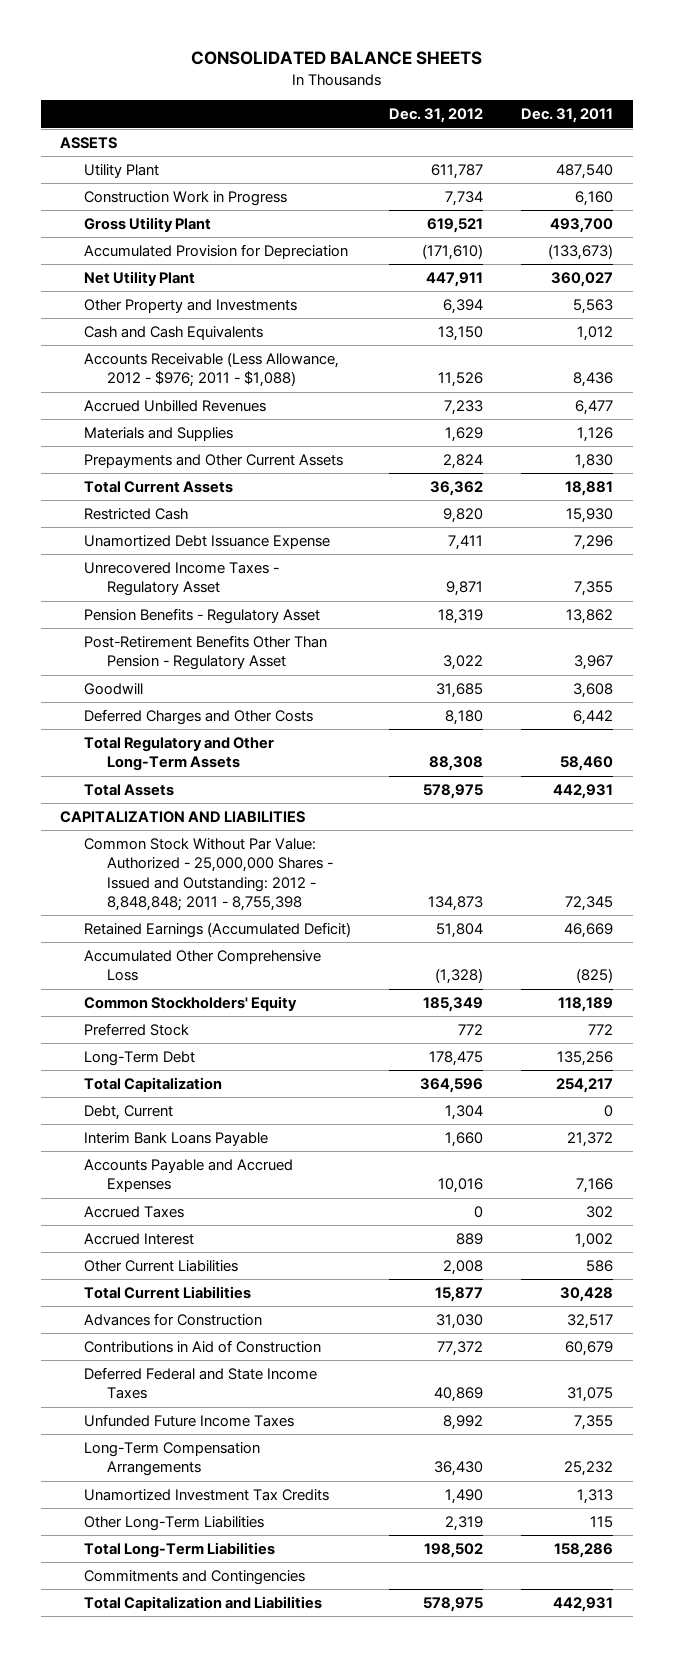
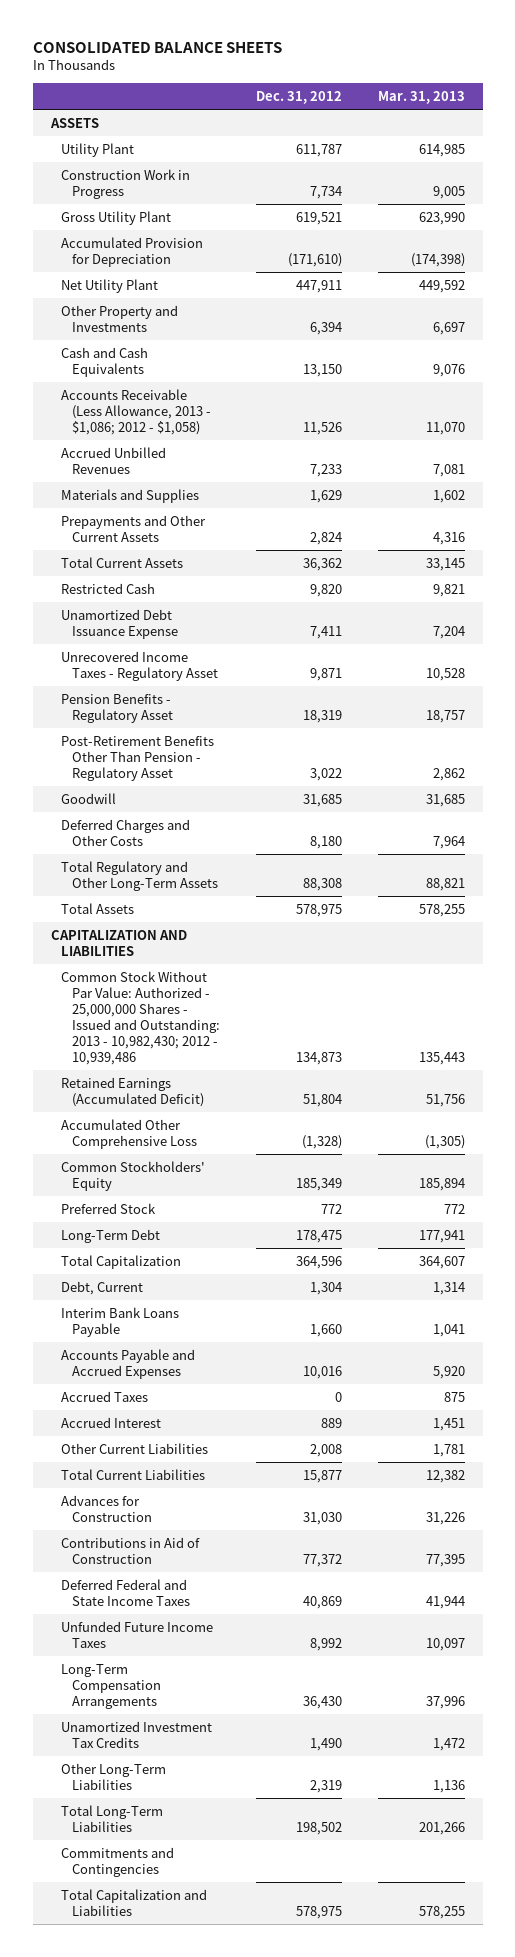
[521,108,614,124] Dec. 31, 2011 -> none
none -> [377,91,465,105] Mar. 31, 2013
[83,352,339,388] Accounts Receivable (Less Allowance, 2012 - $976; 2011 - $1,088) -> [61,388,212,435] Accounts Receivable (Less Allowance, 2013 - $1,086; 2012 - $1,058)
[83,838,334,911] Common Stock Without Par Value: Authorized - 25,000,000 Shares - Issued and Outstanding: 2012 - 8,848,848; 2011 - 8,755,398 -> [61,970,221,1065] Common Stock Without Par Value: Authorized - 25,000,000 Shares - Issued and Outstanding: 2013 - 10,982,430; 2012 - 10,939,486

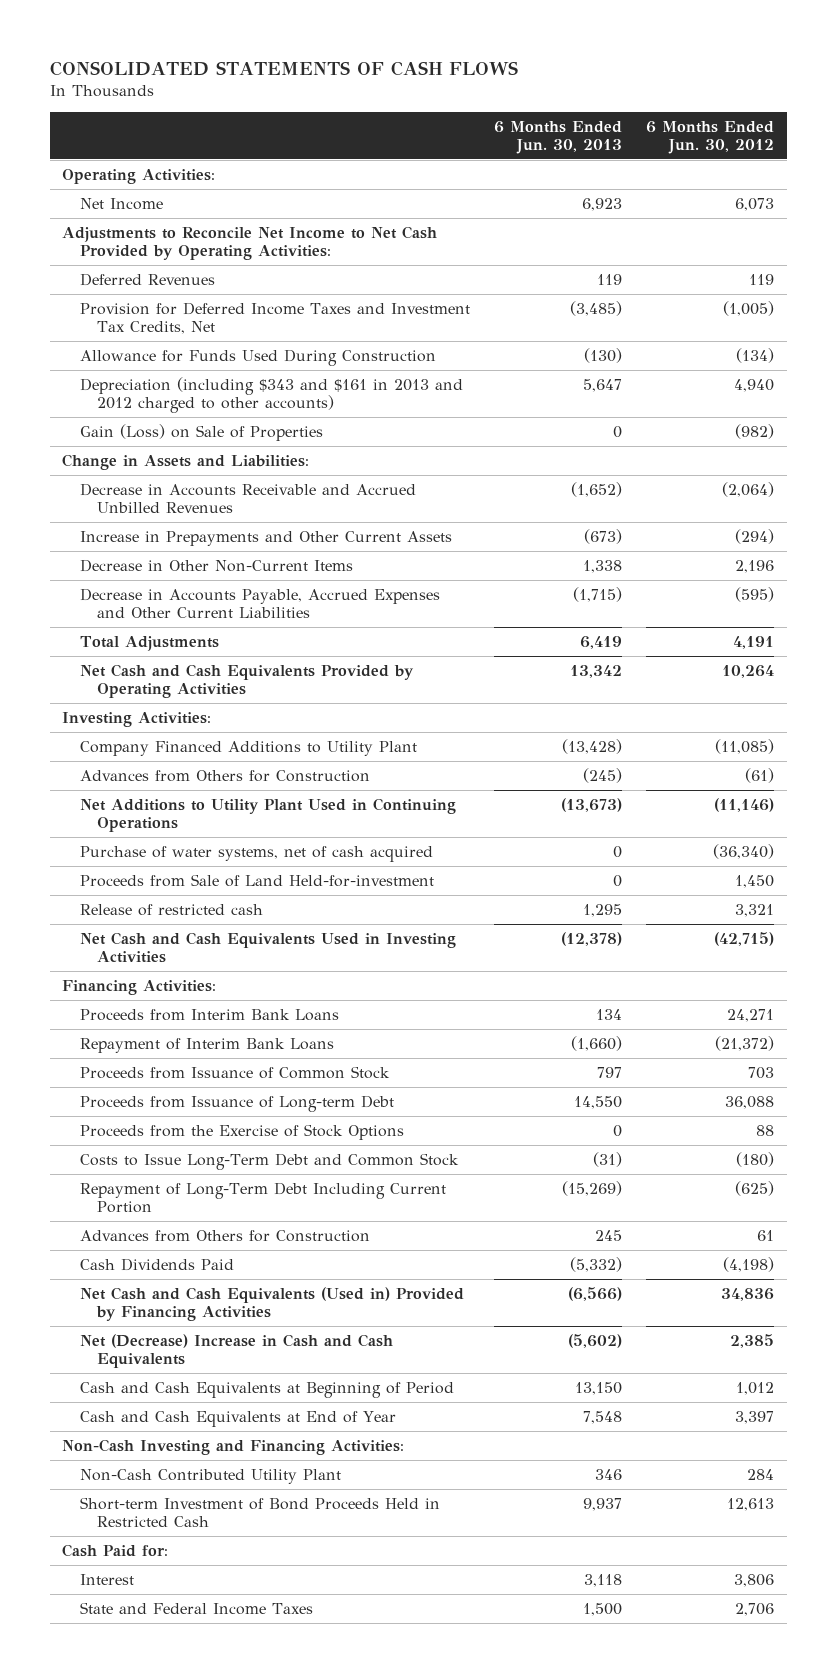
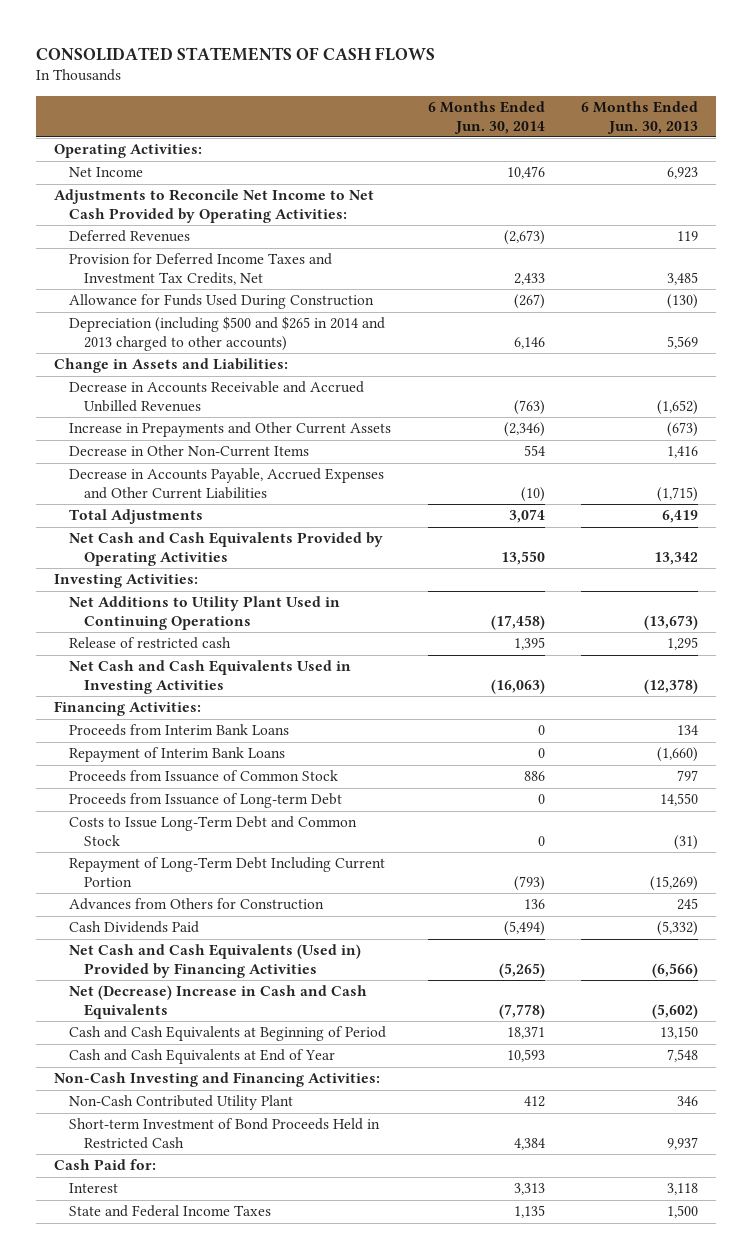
[646,120,775,155] 6 Months Ended Jun. 30, 2012 -> none
none -> [427,100,545,134] 6 Months Ended Jun. 30, 2014
[569,300,622,316] (3,485) -> [667,271,699,285] 3,485
[79,423,323,441] Gain (Loss) on Sale of Properties -> none
[79,376,463,414] Depreciation (including $343 and $161 in 2013 and 2012 charged to other accounts) -> [69,316,386,351] Depreciation (including $500 and $265 in 2014 and 2013 charged to other accounts)
[582,378,622,392] 5,647 -> [667,335,699,349] 5,569
[582,559,622,573] 1,338 -> [667,446,699,459] 1,416
[79,740,417,756] Company Financed Additions to Utility Plant -> none
[79,769,370,782] Advances from Others for Construction -> none
[79,845,433,862] Purchase of water systems, net of cash acquired -> none
[79,873,434,887] Proceeds from Sale of Land Held-for-investment -> none
[79,1123,404,1140] Proceeds from the Exercise of Stock Options -> none

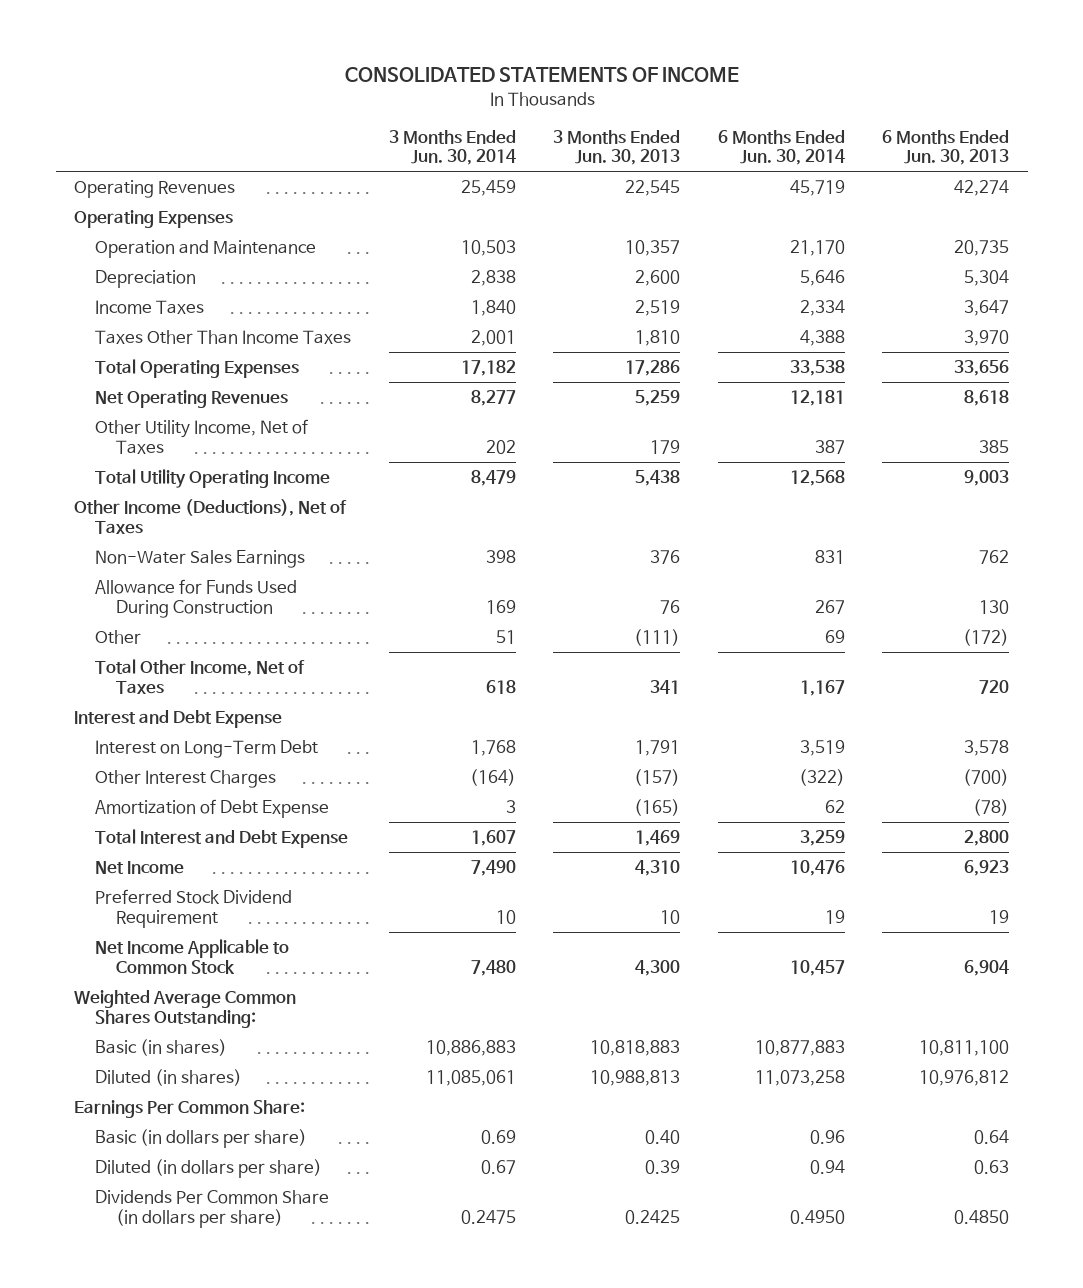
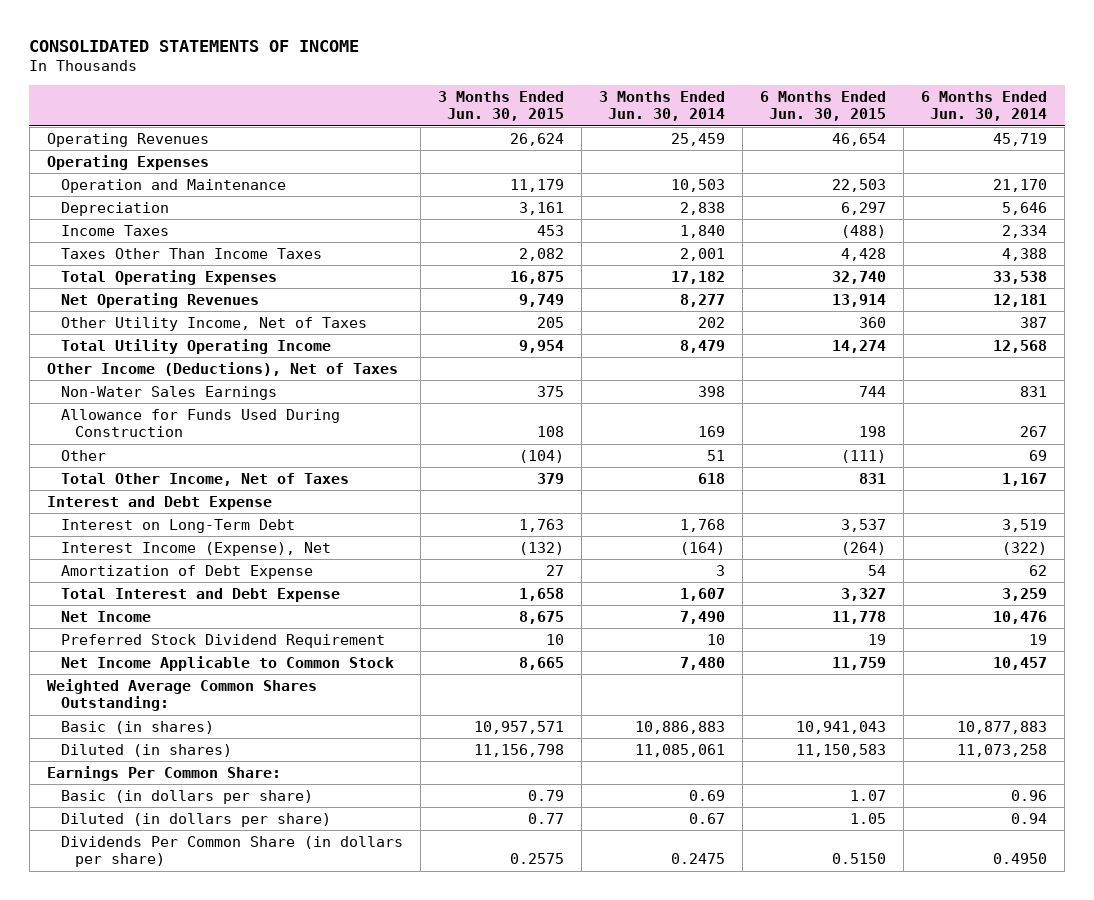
[553,129,681,166] 3 Months Ended Jun. 30, 2013 -> none
[882,129,1010,166] 6 Months Ended Jun. 30, 2013 -> none
none -> [438,90,565,122] 3 Months Ended Jun. 30, 2015
none -> [760,90,887,122] 6 Months Ended Jun. 30, 2015
[95,770,277,789] Other Interest Charges -> [61,541,332,556] Interest Income (Expense), Net

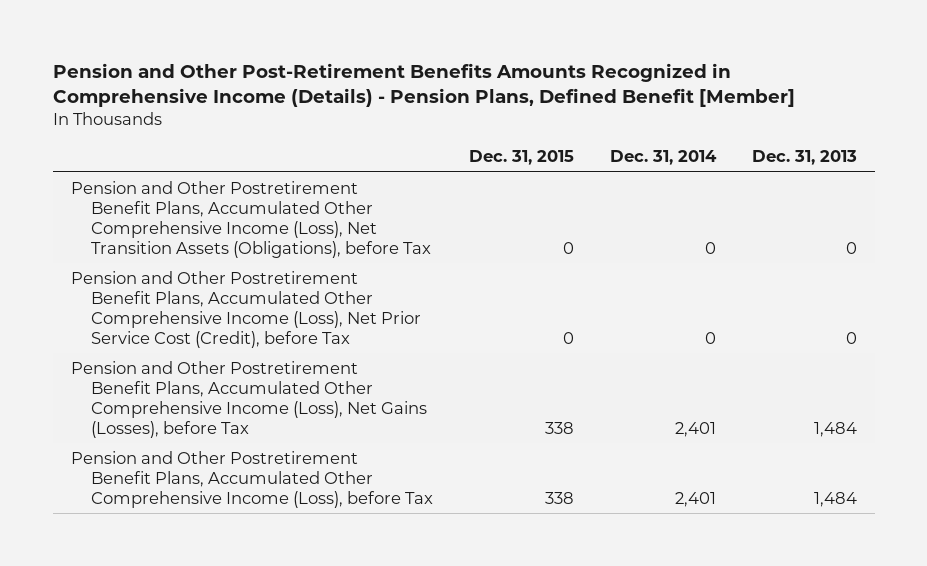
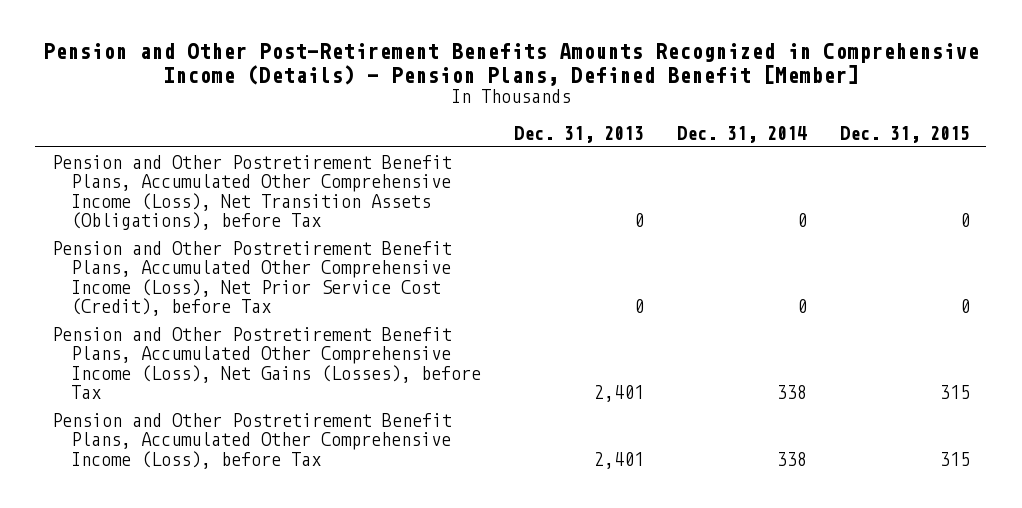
[544,422,574,435] 338 -> [939,384,970,399] 315
[674,422,716,438] 2,401 -> [776,384,807,399] 338
[813,422,857,438] 1,484 -> [593,384,644,402] 2,401
[544,491,574,504] 338 -> [939,451,970,466] 315
[674,491,716,507] 2,401 -> [776,451,807,466] 338
[813,491,857,507] 1,484 -> [593,451,644,469] 2,401

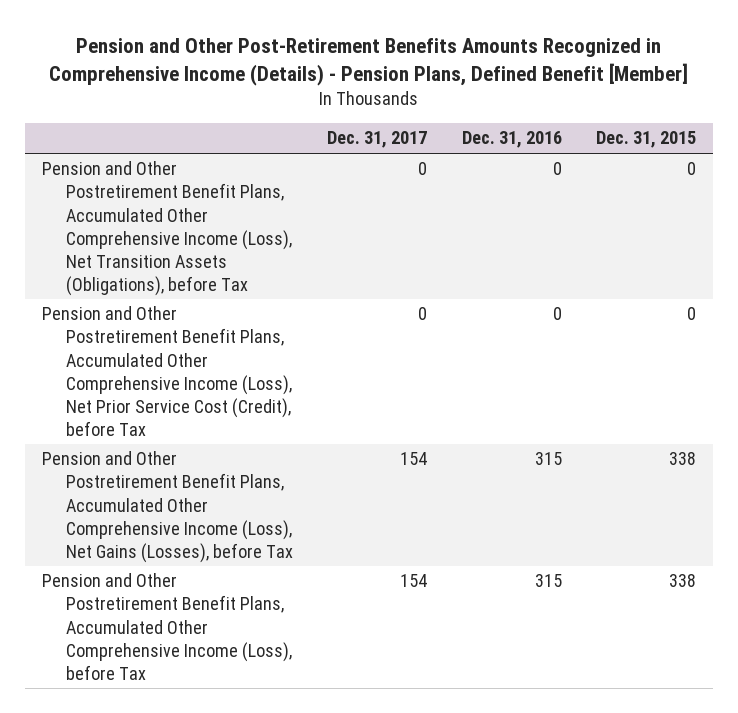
[513,125,644,143] Dec. 31, 2013 -> none
[676,125,807,143] Dec. 31, 2014 -> none
none -> [327,131,428,149] Dec. 31, 2017
none -> [461,131,562,149] Dec. 31, 2016
[939,384,970,399] 315 -> [668,452,696,466] 338
[939,451,970,466] 315 -> [668,574,696,588] 338

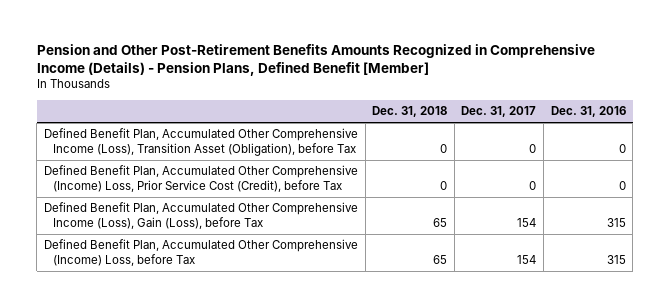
[595,131,696,149] Dec. 31, 2015 -> none
none -> [372,106,448,118] Dec. 31, 2018
[41,161,292,296] Pension and Other Postretirement Benefit Plans, Accumulated Other Comprehensive Income (Loss), Net Transition Assets (Obligations), before Tax -> [43,128,358,156] Defined Benefit Plan, Accumulated Other Comprehensive Income (Loss), Transition Asset (Obligation), before Tax
[41,306,292,436] Pension and Other Postretirement Benefit Plans, Accumulated Other Comprehensive Income (Loss), Net Prior Service Cost (Credit), before Tax -> [43,165,358,192] Defined Benefit Plan, Accumulated Other Comprehensive (Income) Loss, Prior Service Cost (Credit), before Tax
[41,451,293,563] Pension and Other Postretirement Benefit Plans, Accumulated Other Comprehensive Income (Loss), Net Gains (Losses), before Tax -> [43,202,358,229] Defined Benefit Plan, Accumulated Other Comprehensive Income (Loss), Gain (Loss), before Tax
[41,573,292,680] Pension and Other Postretirement Benefit Plans, Accumulated Other Comprehensive Income (Loss), before Tax -> [43,239,358,266] Defined Benefit Plan, Accumulated Other Comprehensive (Income) Loss, before Tax

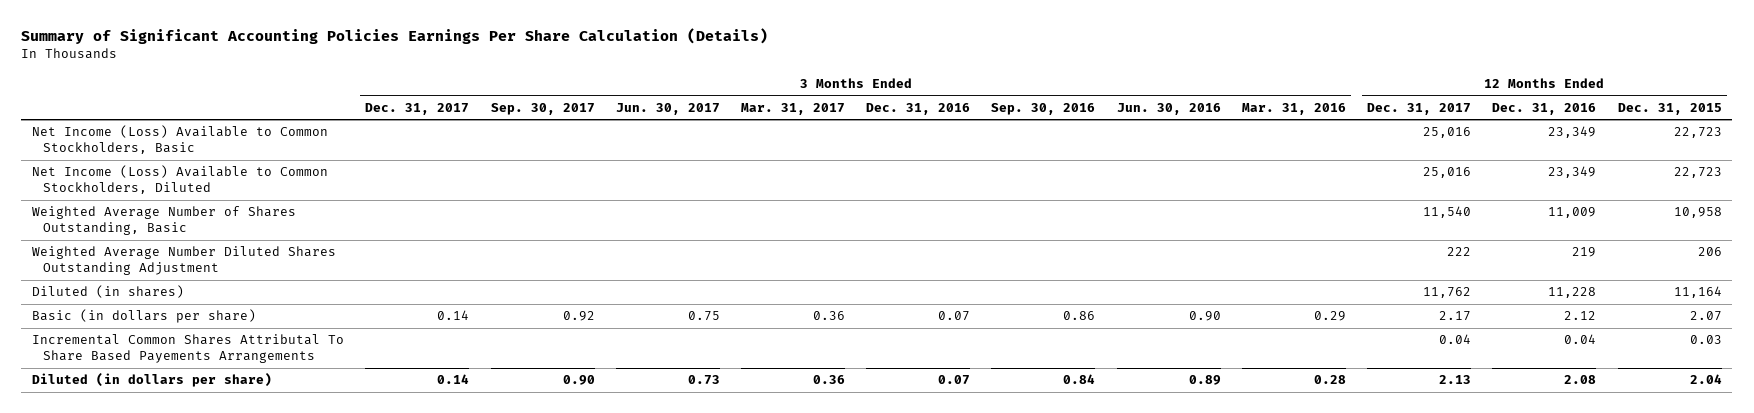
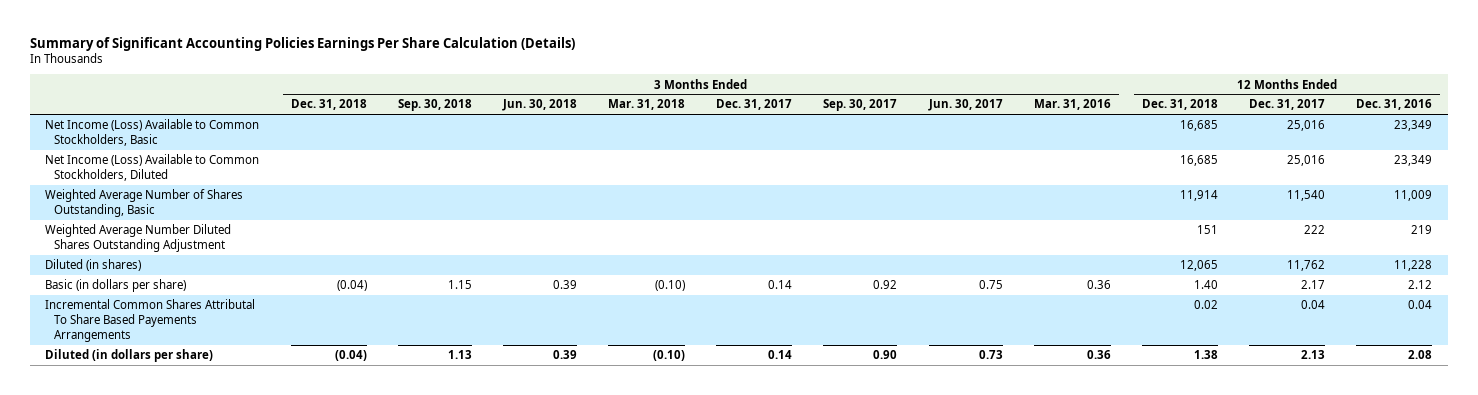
[741,102,846,115] Mar. 31, 2017 -> none
[866,102,971,115] Dec. 31, 2016 -> none
[991,102,1096,115] Sep. 30, 2016 -> none
[1116,102,1221,115] Jun. 30, 2016 -> none
[1617,102,1722,115] Dec. 31, 2015 -> none
none -> [290,99,367,111] Dec. 31, 2018
none -> [397,99,472,112] Sep. 30, 2018
none -> [501,99,577,112] Jun. 30, 2018
none -> [608,99,686,111] Mar. 31, 2018
none -> [1141,99,1218,111] Dec. 31, 2018
[1313,311,1346,322] 0.29 -> [1086,280,1111,290] 0.36
[1313,375,1346,385] 0.28 -> [1086,350,1111,360] 0.36

